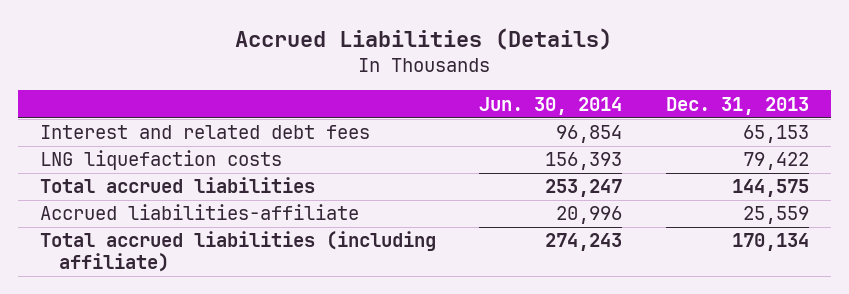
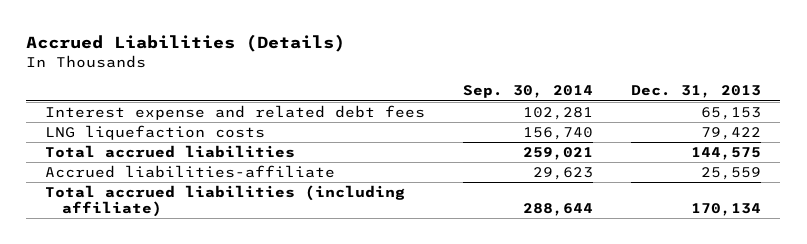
[479,96,623,115] Jun. 30, 2014 -> none
none -> [463,85,594,99] Sep. 30, 2014
[39,125,370,140] Interest and related debt fees -> [45,104,426,120] Interest expense and related debt fees

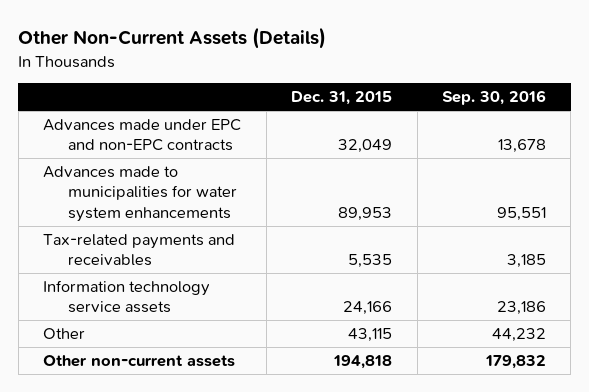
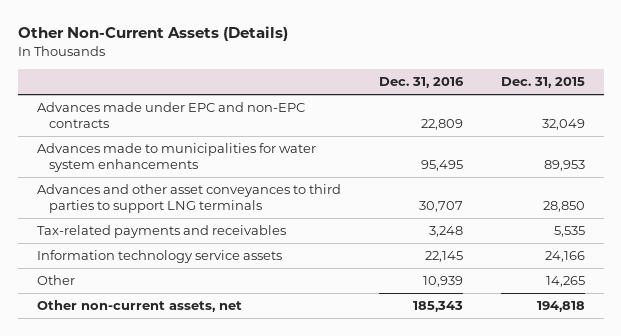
[442,90,547,106] Sep. 30, 2016 -> none
none -> [378,77,464,89] Dec. 31, 2016
none -> [36,184,341,213] Advances and other asset conveyances to third parties to support LNG terminals
[348,328,393,343] 43,115 -> [545,276,585,288] 14,265
[43,355,236,368] Other non-current assets -> [36,300,242,313] Other non-current assets, net

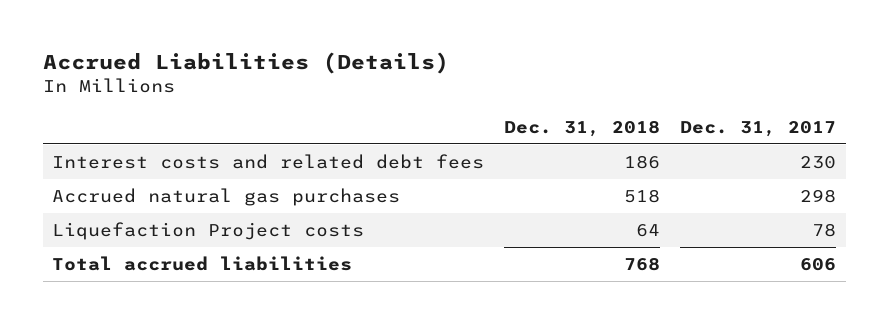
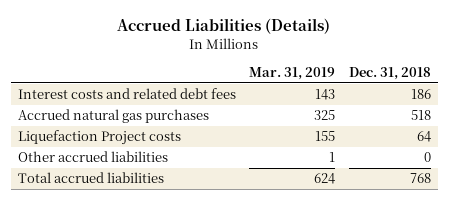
[680,120,837,137] Dec. 31, 2017 -> none
none -> [249,67,336,81] Mar. 31, 2019
none -> [17,151,168,163] Other accrued liabilities

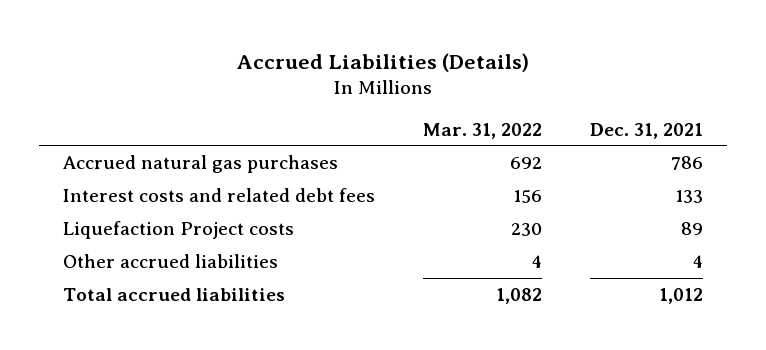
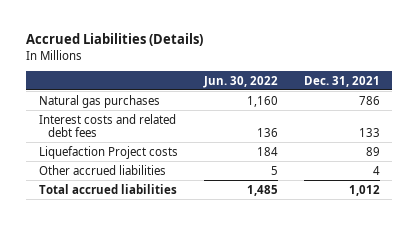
[423,122,543,139] Mar. 31, 2022 -> none
none -> [202,75,278,88] Jun. 30, 2022
[63,154,339,173] Accrued natural gas purchases -> [39,94,161,108] Natural gas purchases

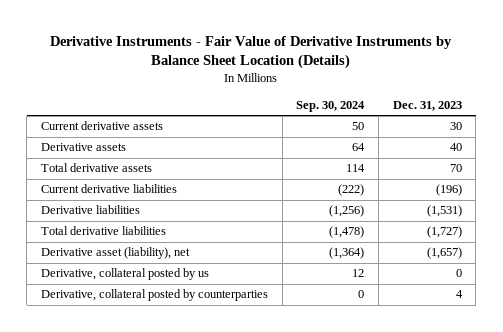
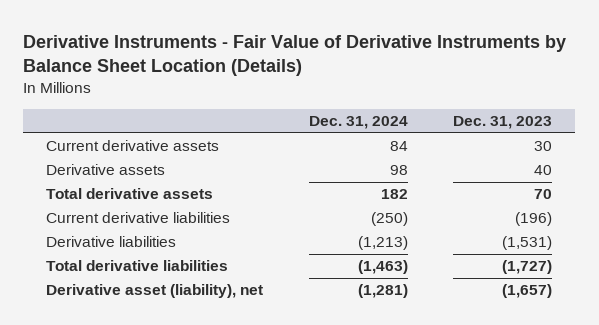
[296,101,366,113] Sep. 30, 2024 -> none
none -> [308,116,408,130] Dec. 31, 2024
[40,268,209,281] Derivative, collateral posted by us -> none
[40,289,268,302] Derivative, collateral posted by counterparties -> none

